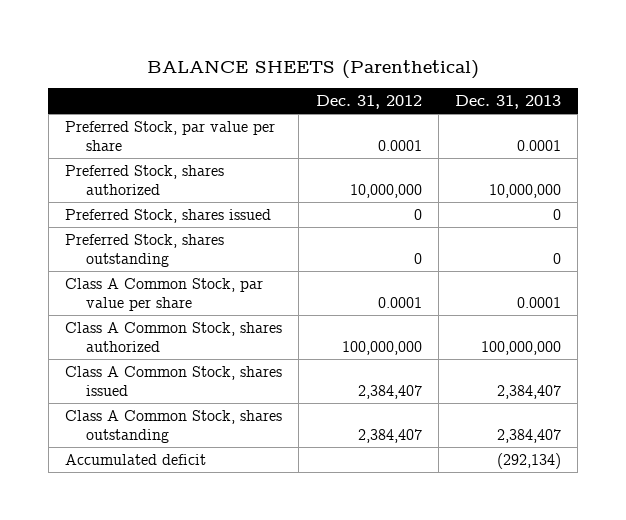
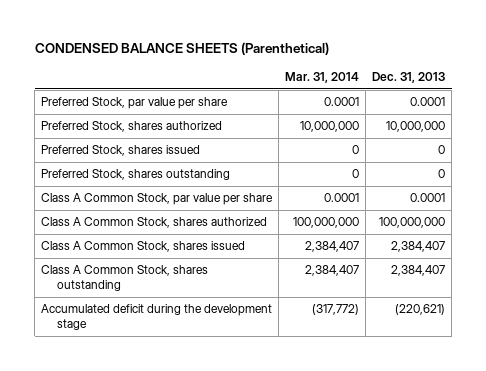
[147,59,480,79] BALANCE SHEETS (Parenthetical) -> [34,41,329,55] CONDENSED BALANCE SHEETS (Parenthetical)
[315,95,422,110] Dec. 31, 2012 -> none
none -> [285,71,360,83] Mar. 31, 2014
[65,453,207,465] Accumulated deficit -> [41,304,273,331] Accumulated deficit during the development stage
[497,452,562,469] (292,134) -> [395,304,446,316] (220,621)

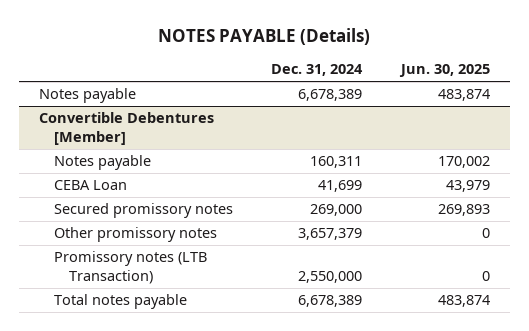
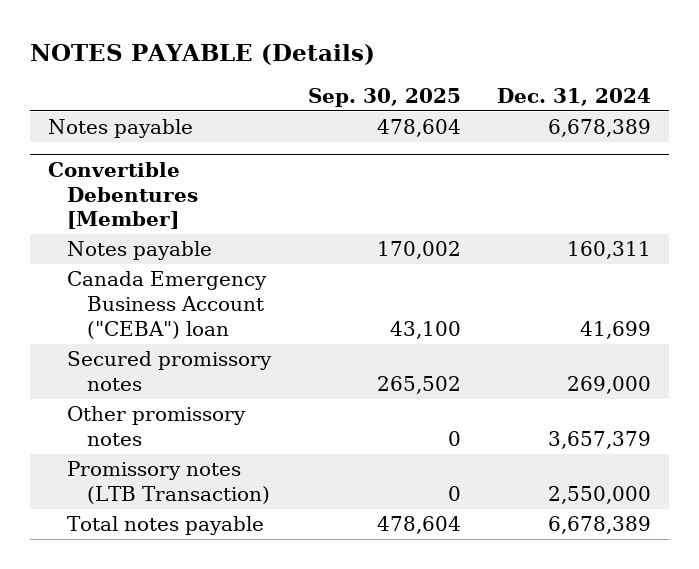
[399,64,491,78] Jun. 30, 2025 -> none
none -> [307,88,461,108] Sep. 30, 2025
[53,180,127,191] CEBA Loan -> [67,271,268,339] Canada Emergency Business Account ("CEBA") loan

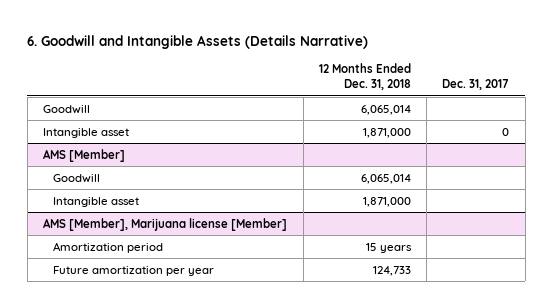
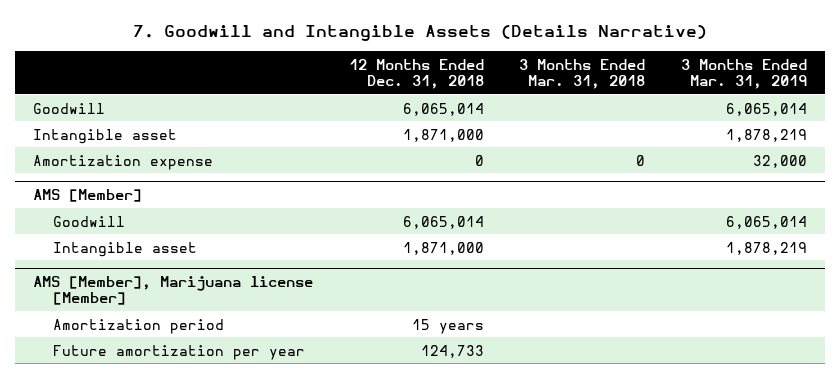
[27,34,369,49] 6. Goodwill and Intangible Assets (Details Narrative) -> [133,24,708,41] 7. Goodwill and Intangible Assets (Details Narrative)
[442,78,510,90] Dec. 31, 2017 -> none
none -> [519,58,646,90] 3 Months Ended Mar. 31, 2018
none -> [681,58,808,90] 3 Months Ended Mar. 31, 2019
none -> [32,154,213,170] Amortization expense

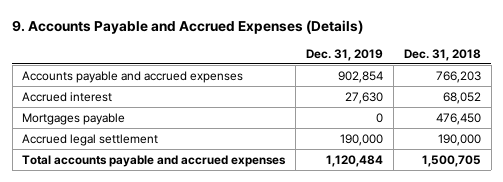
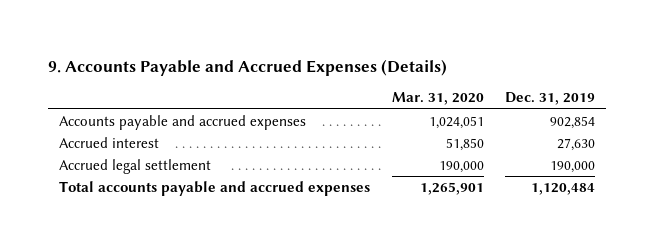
[403,48,481,61] Dec. 31, 2018 -> none
none -> [391,92,484,106] Mar. 31, 2020
[22,112,126,125] Mortgages payable -> none

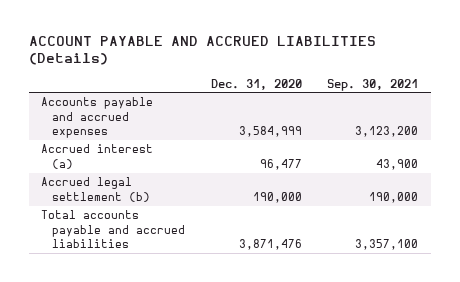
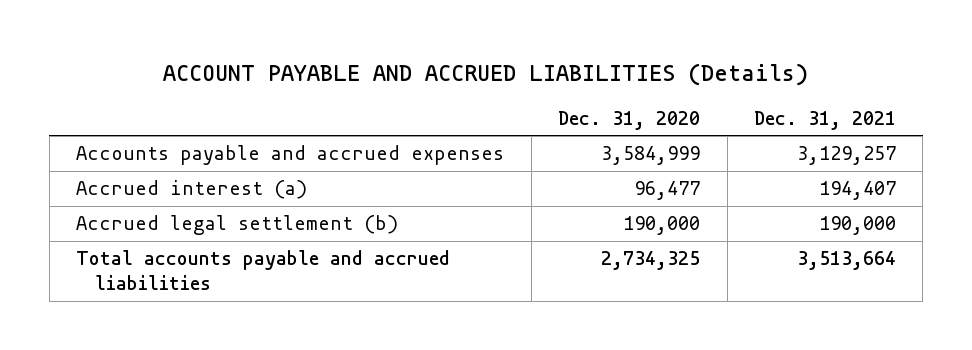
[327,78,419,91] Sep. 30, 2021 -> none
none -> [753,110,896,130] Dec. 31, 2021
[238,239,302,251] 3,871,476 -> [601,251,701,271] 2,734,325

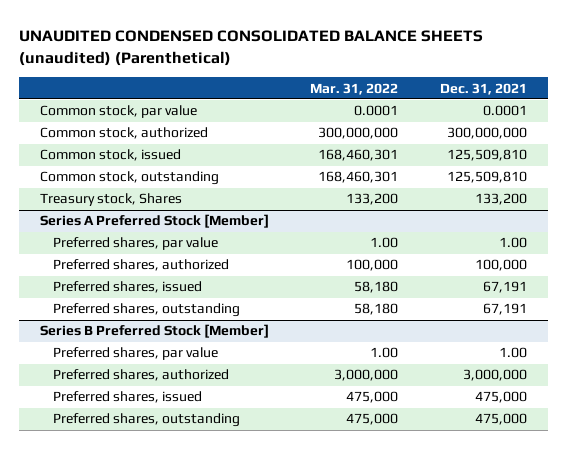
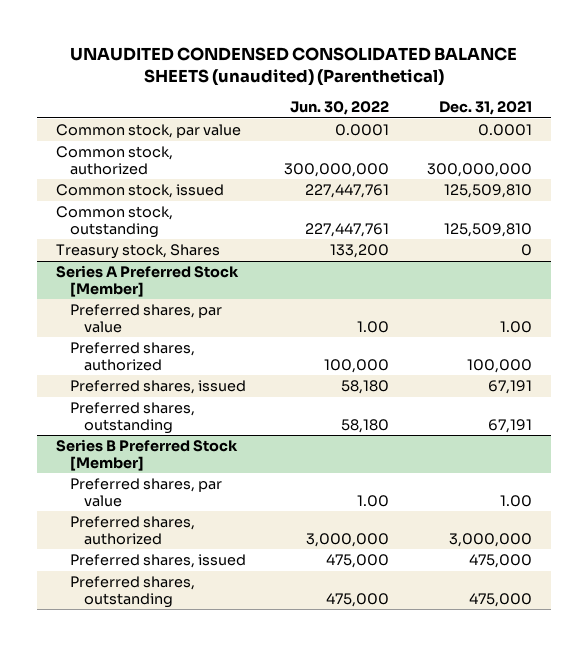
[310,82,399,95] Mar. 31, 2022 -> none
none -> [289,101,389,116] Jun. 30, 2022
[474,193,527,206] 133,200 -> [520,244,532,257] 0

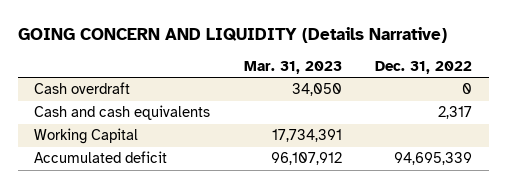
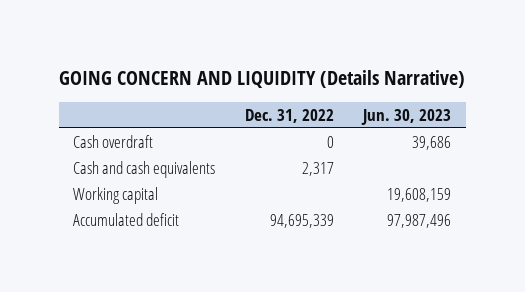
[243,60,342,74] Mar. 31, 2023 -> none
none -> [361,108,452,125] Jun. 30, 2023
[34,128,139,145] Working Capital -> [73,186,159,204] Working capital

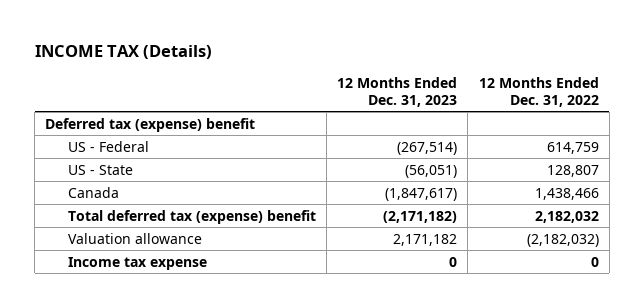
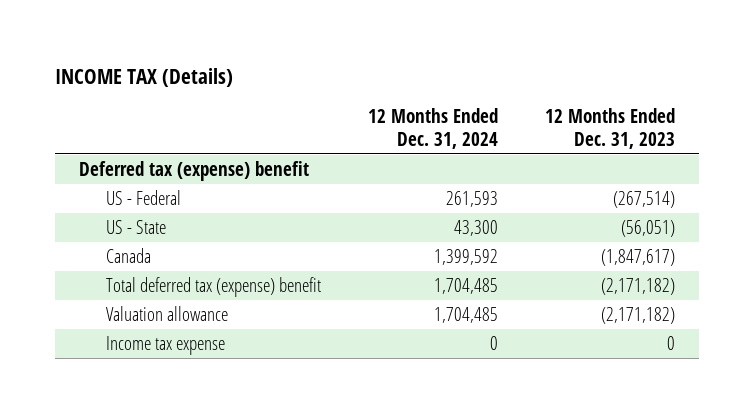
[478,76,599,107] 12 Months Ended Dec. 31, 2022 -> none
none -> [368,108,499,149] 12 Months Ended Dec. 31, 2024
[393,233,458,246] 2,171,182 -> [601,306,676,324] (2,171,182)

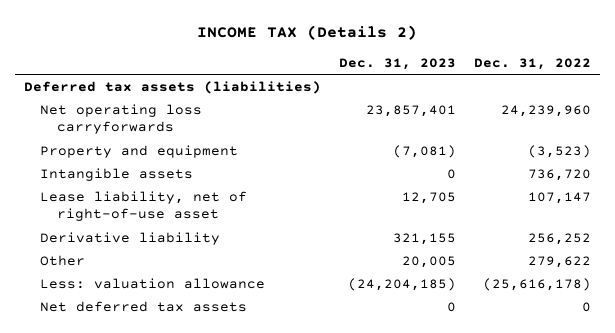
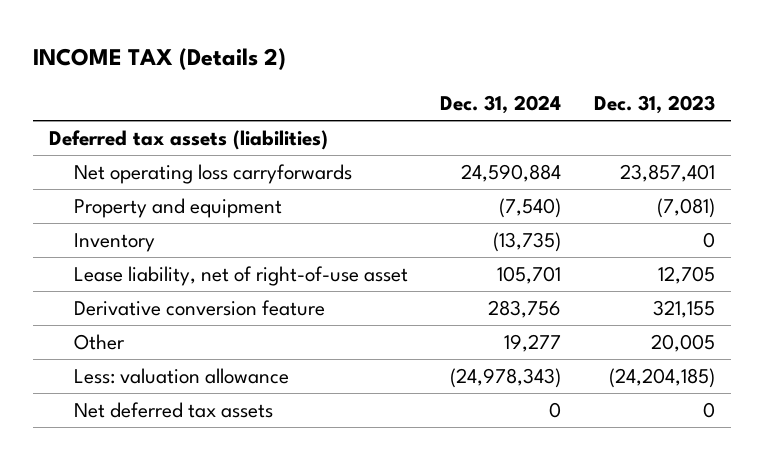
[474,58,592,71] Dec. 31, 2022 -> none
none -> [440,94,562,114] Dec. 31, 2024
[40,167,194,181] Intangible assets -> [73,233,155,253] Inventory
[40,231,221,245] Derivative liability -> [73,300,325,317] Derivative conversion feature

